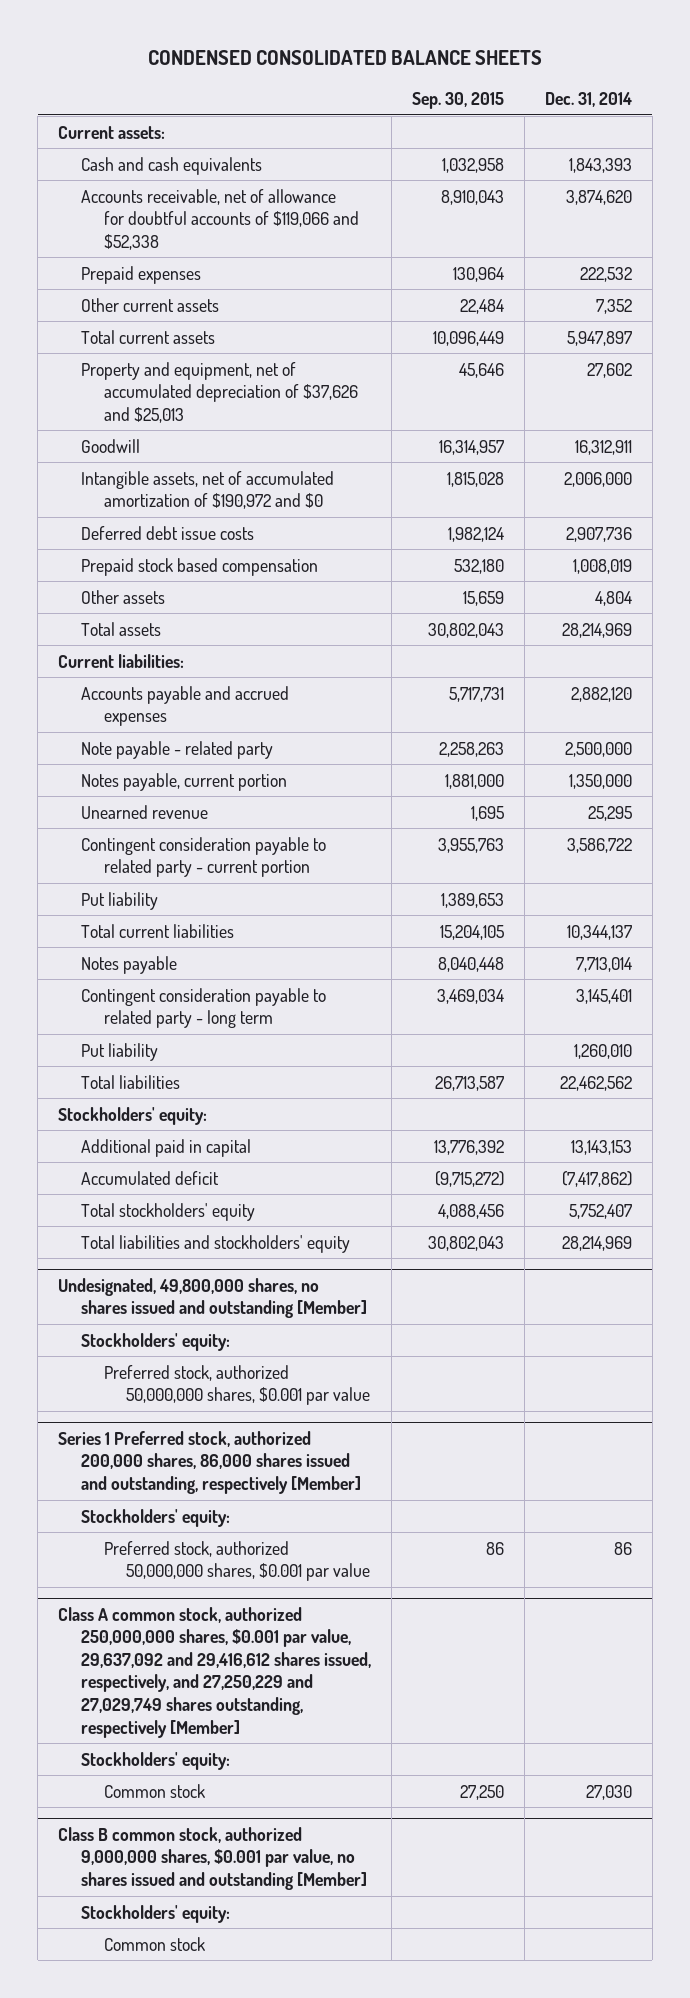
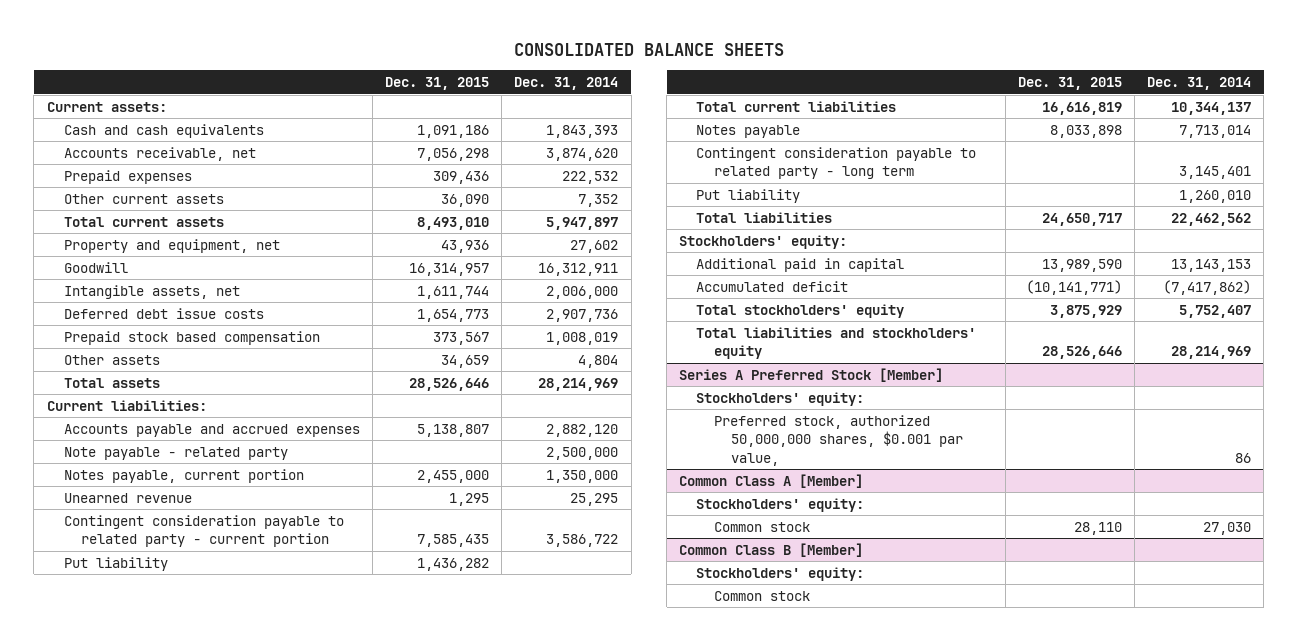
[147,49,542,65] CONDENSED CONSOLIDATED BALANCE SHEETS -> [513,43,784,57] CONSOLIDATED BALANCE SHEETS
[411,92,504,110] Sep. 30, 2015 -> none
none -> [385,77,490,91] Dec. 31, 2015
[80,188,359,250] Accounts receivable, net of allowance for doubtful accounts of $119,066 and $52,338 -> [63,146,256,161] Accounts receivable, net
[80,361,358,423] Property and equipment, net of accumulated depreciation of $37,626 and $25,013 -> [63,238,280,253] Property and equipment, net
[80,470,334,510] Intangible assets, net of accumulated amortization of $190,972 and $0 -> [63,284,240,299] Intangible assets, net
[58,1277,367,1319] Undesignated, 49,800,000 shares, no shares issued and outstanding [Member] -> none
[80,1332,230,1351] Stockholders' equity: -> none
[103,1364,371,1406] Preferred stock, authorized 50,000,000 shares, $0.001 par value -> none
[58,1430,361,1494] Series 1 Preferred stock, authorized 200,000 shares, 86,000 shares issued and outstanding, respectively [Member] -> [679,367,944,382] Series A Preferred Stock [Member]
[103,1540,371,1582] Preferred stock, authorized 50,000,000 shares, $0.001 par value -> [713,414,963,466] Preferred stock, authorized 50,000,000 shares, $0.001 par value,
[58,1606,371,1738] Class A common stock, authorized 250,000,000 shares, $0.001 par value, 29,637,092 and 29,416,612 shares issued, respectively, and 27,250,229 and 27,029,749 shares outstanding, respectively [Member] -> [679,473,864,488] Common Class A [Member]
[58,1826,367,1890] Class B common stock, authorized 9,000,000 shares, $0.001 par value, no shares issued and outstanding [Member] -> [679,542,864,557] Common Class B [Member]

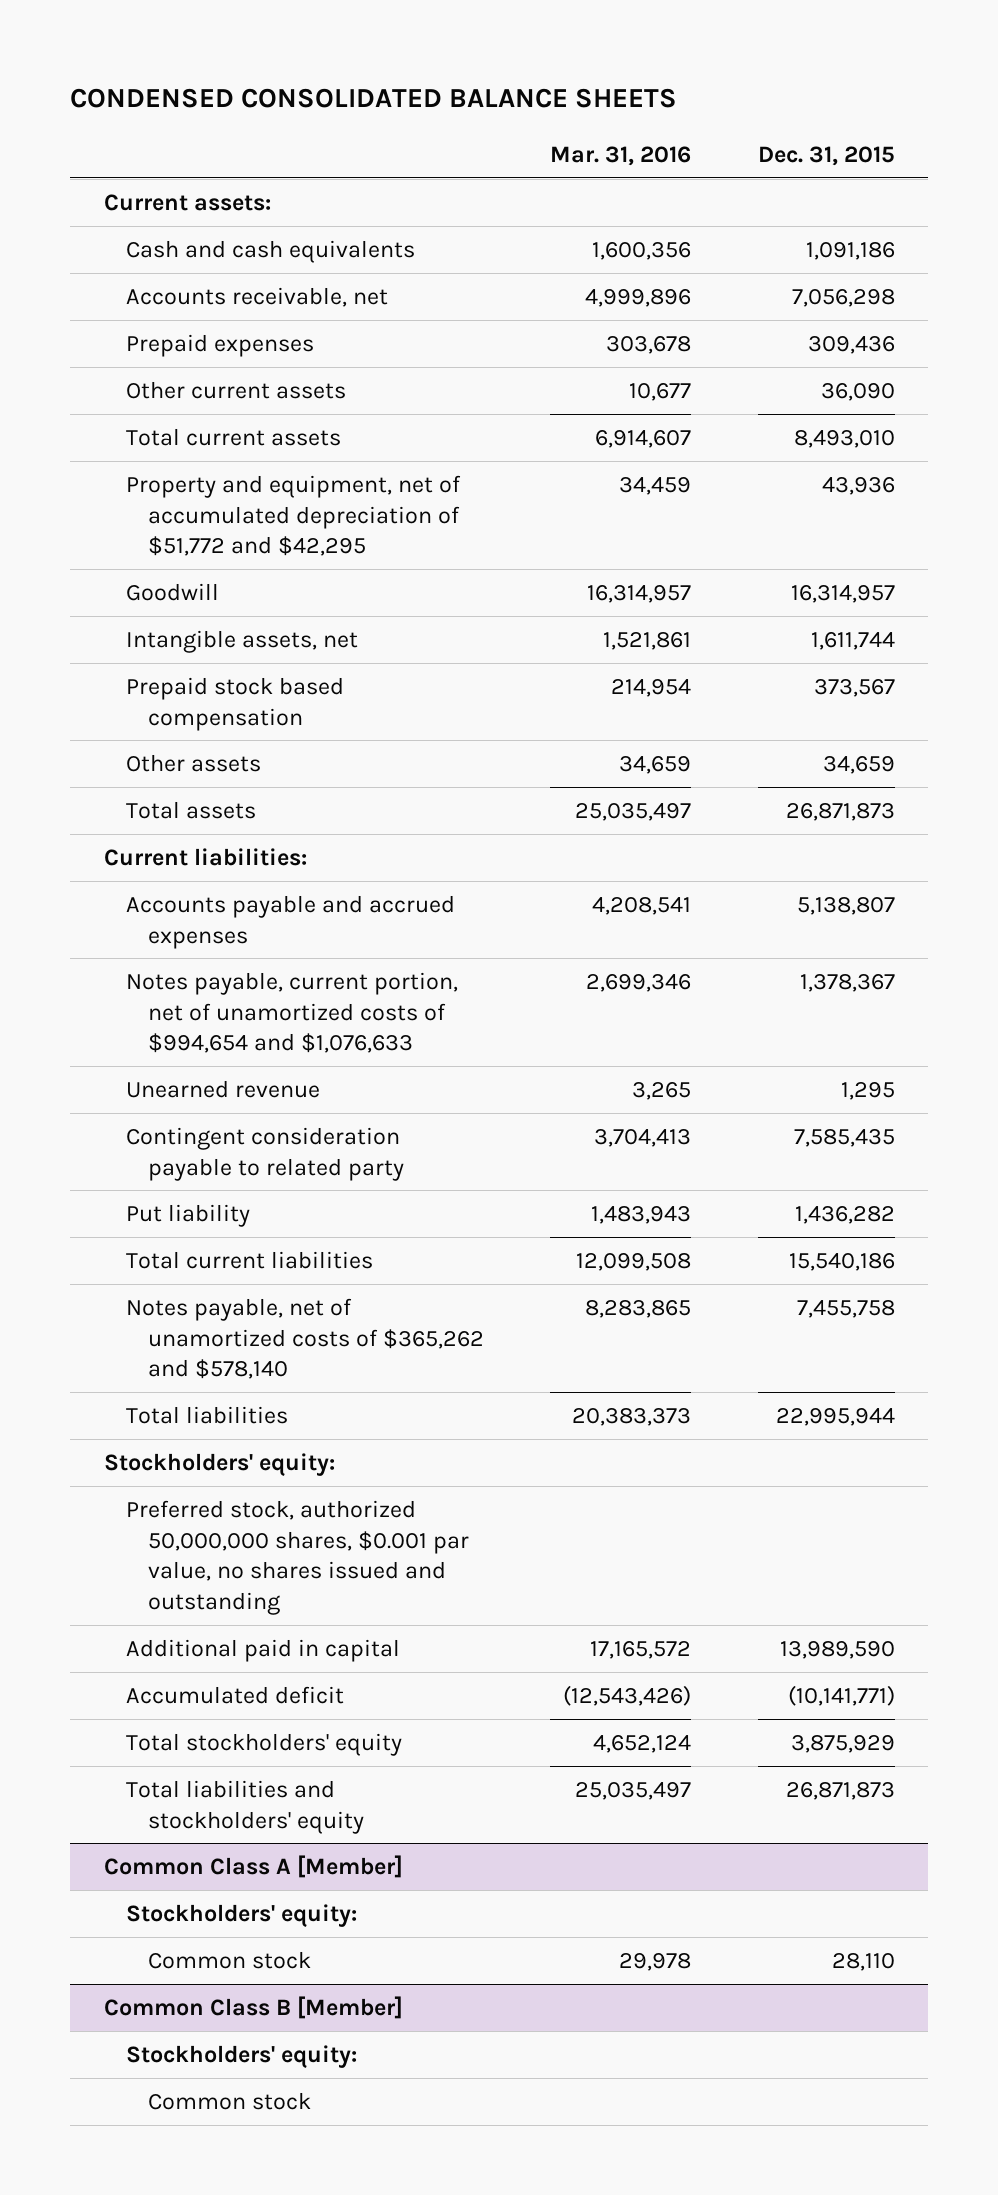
[513,43,784,57] CONSOLIDATED BALANCE SHEETS -> [70,88,678,109] CONDENSED CONSOLIDATED BALANCE SHEETS
[514,77,619,91] Dec. 31, 2014 -> none
none -> [550,145,692,166] Mar. 31, 2016
[63,238,280,253] Property and equipment, net -> [125,474,461,557] Property and equipment, net of accumulated depreciation of $51,772 and $42,295
[63,307,264,319] Deferred debt issue costs -> none
[409,377,490,391] 28,526,646 -> [785,802,895,821] 26,871,873
[63,446,288,460] Note payable - related party -> none
[63,468,304,483] Notes payable, current portion -> none
none -> [125,971,458,1054] Notes payable, current portion, net of unamortized costs of $994,654 and $1,076,633
[63,514,344,548] Contingent consideration payable to related party - current portion -> [125,1126,404,1181] Contingent consideration payable to related party
[696,124,801,138] Notes payable -> none
[696,146,977,180] Contingent consideration payable to related party - long term -> none
[696,188,801,203] Put liability -> none
[1041,101,1122,115] 16,616,819 -> [788,1252,895,1271] 15,540,186
none -> [125,1297,484,1380] Notes payable, net of unamortized costs of $365,262 and $578,140
[1041,212,1122,226] 24,650,717 -> [775,1407,895,1426] 22,995,944
none -> [125,1499,469,1616] Preferred stock, authorized 50,000,000 shares, $0.001 par value, no shares issued and outstanding
[679,367,944,382] Series A Preferred Stock [Member] -> none
[696,391,865,406] Stockholders' equity: -> none
[713,414,963,466] Preferred stock, authorized 50,000,000 shares, $0.001 par value, -> none
[1041,346,1122,360] 28,526,646 -> [785,1781,895,1800] 26,871,873

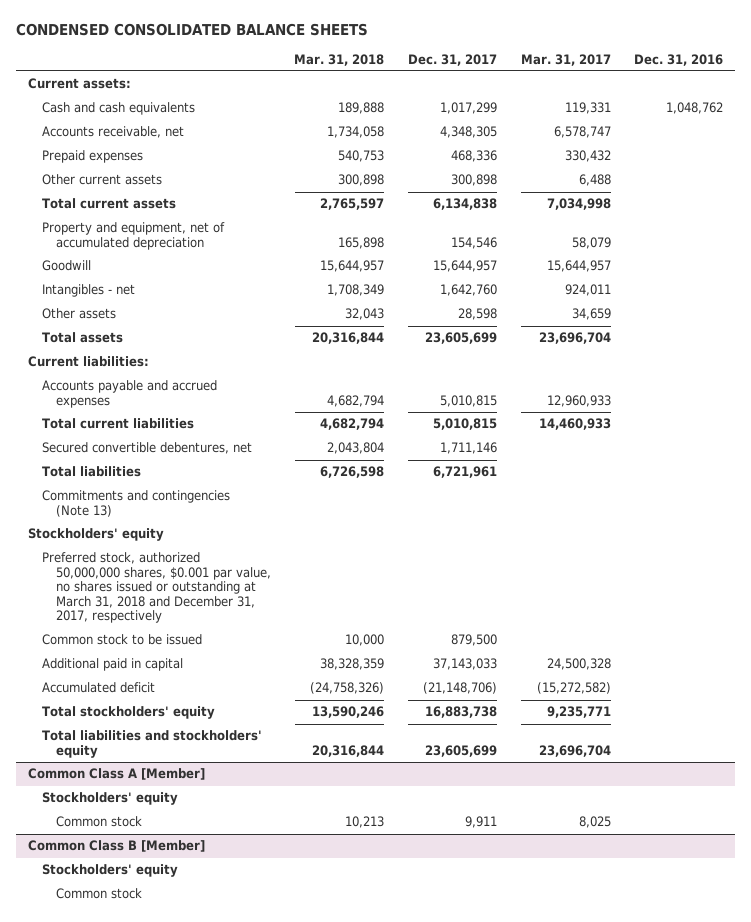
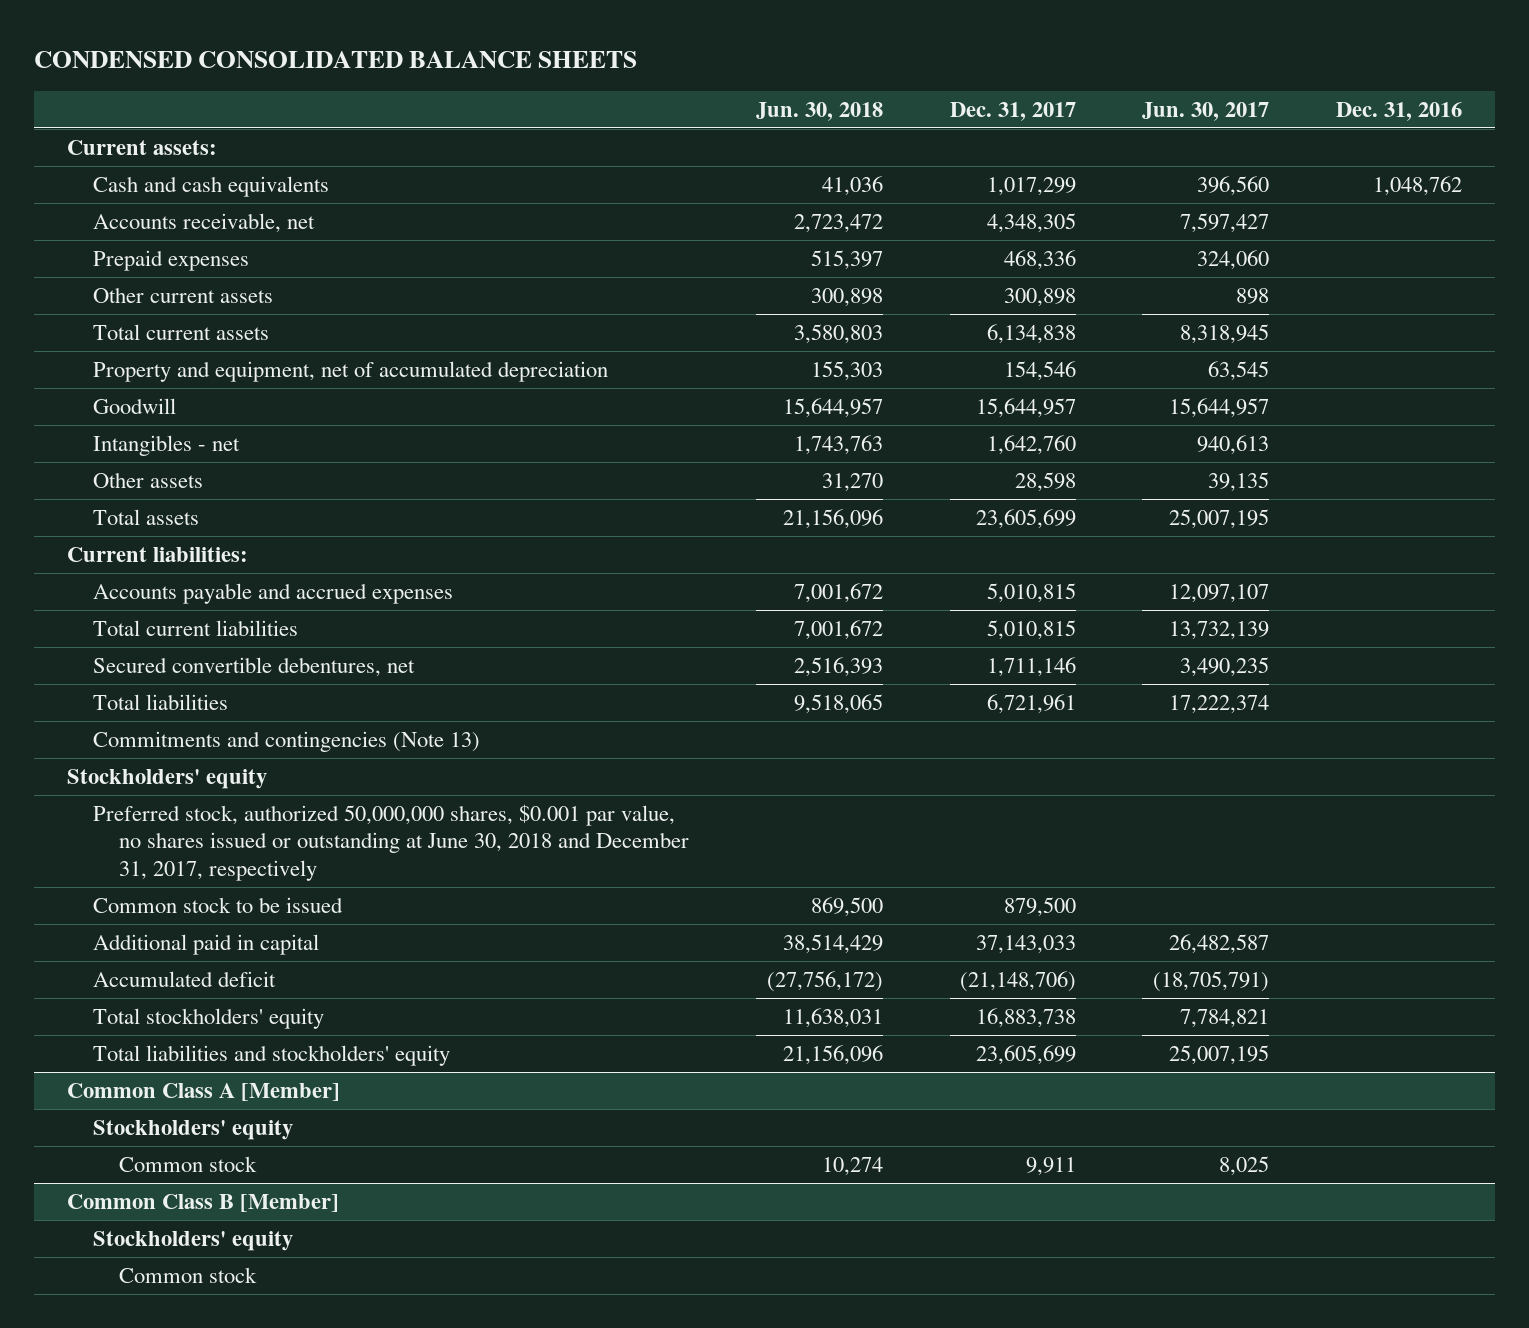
[294,53,385,66] Mar. 31, 2018 -> none
[520,53,611,66] Mar. 31, 2017 -> none
none -> [756,101,884,121] Jun. 30, 2018
none -> [1142,101,1270,121] Jun. 30, 2017
[41,552,271,624] Preferred stock, authorized 50,000,000 shares, $0.001 par value, no shares issued or outstanding at March 31, 2018 and December 31, 2017, respectively -> [93,803,690,881] Preferred stock, authorized 50,000,000 shares, $0.001 par value, no shares issued or outstanding at June 30, 2018 and December 31, 2017, respectively

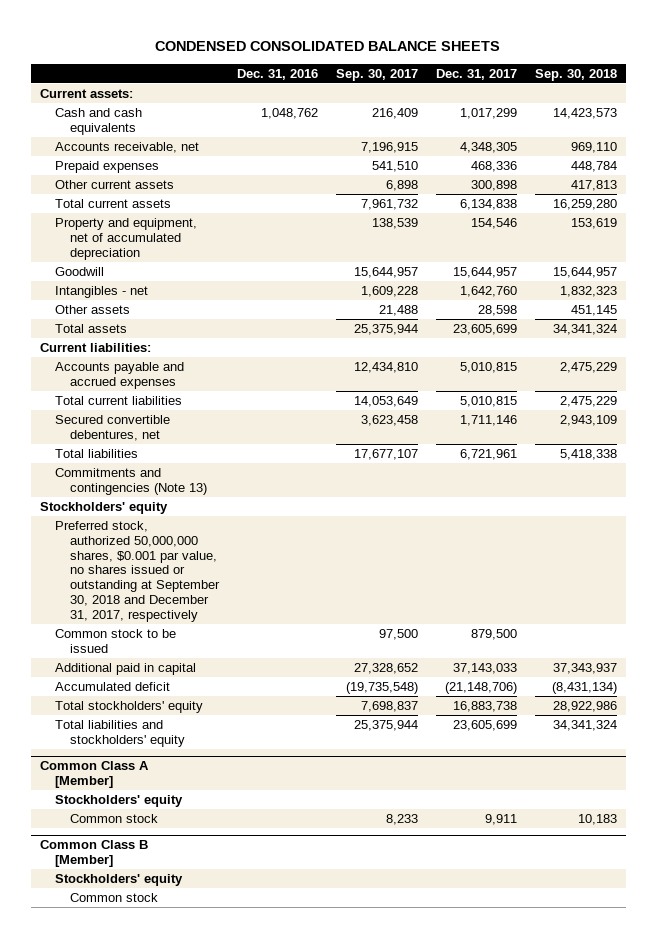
[756,101,884,121] Jun. 30, 2018 -> none
[1142,101,1270,121] Jun. 30, 2017 -> none
none -> [335,68,418,81] Sep. 30, 2017
none -> [534,68,617,81] Sep. 30, 2018
[93,803,690,881] Preferred stock, authorized 50,000,000 shares, $0.001 par value, no shares issued or outstanding at June 30, 2018 and December 31, 2017, respectively -> [54,521,220,622] Preferred stock, authorized 50,000,000 shares, $0.001 par value, no shares issued or outstanding at September 30, 2018 and December 31, 2017, respectively

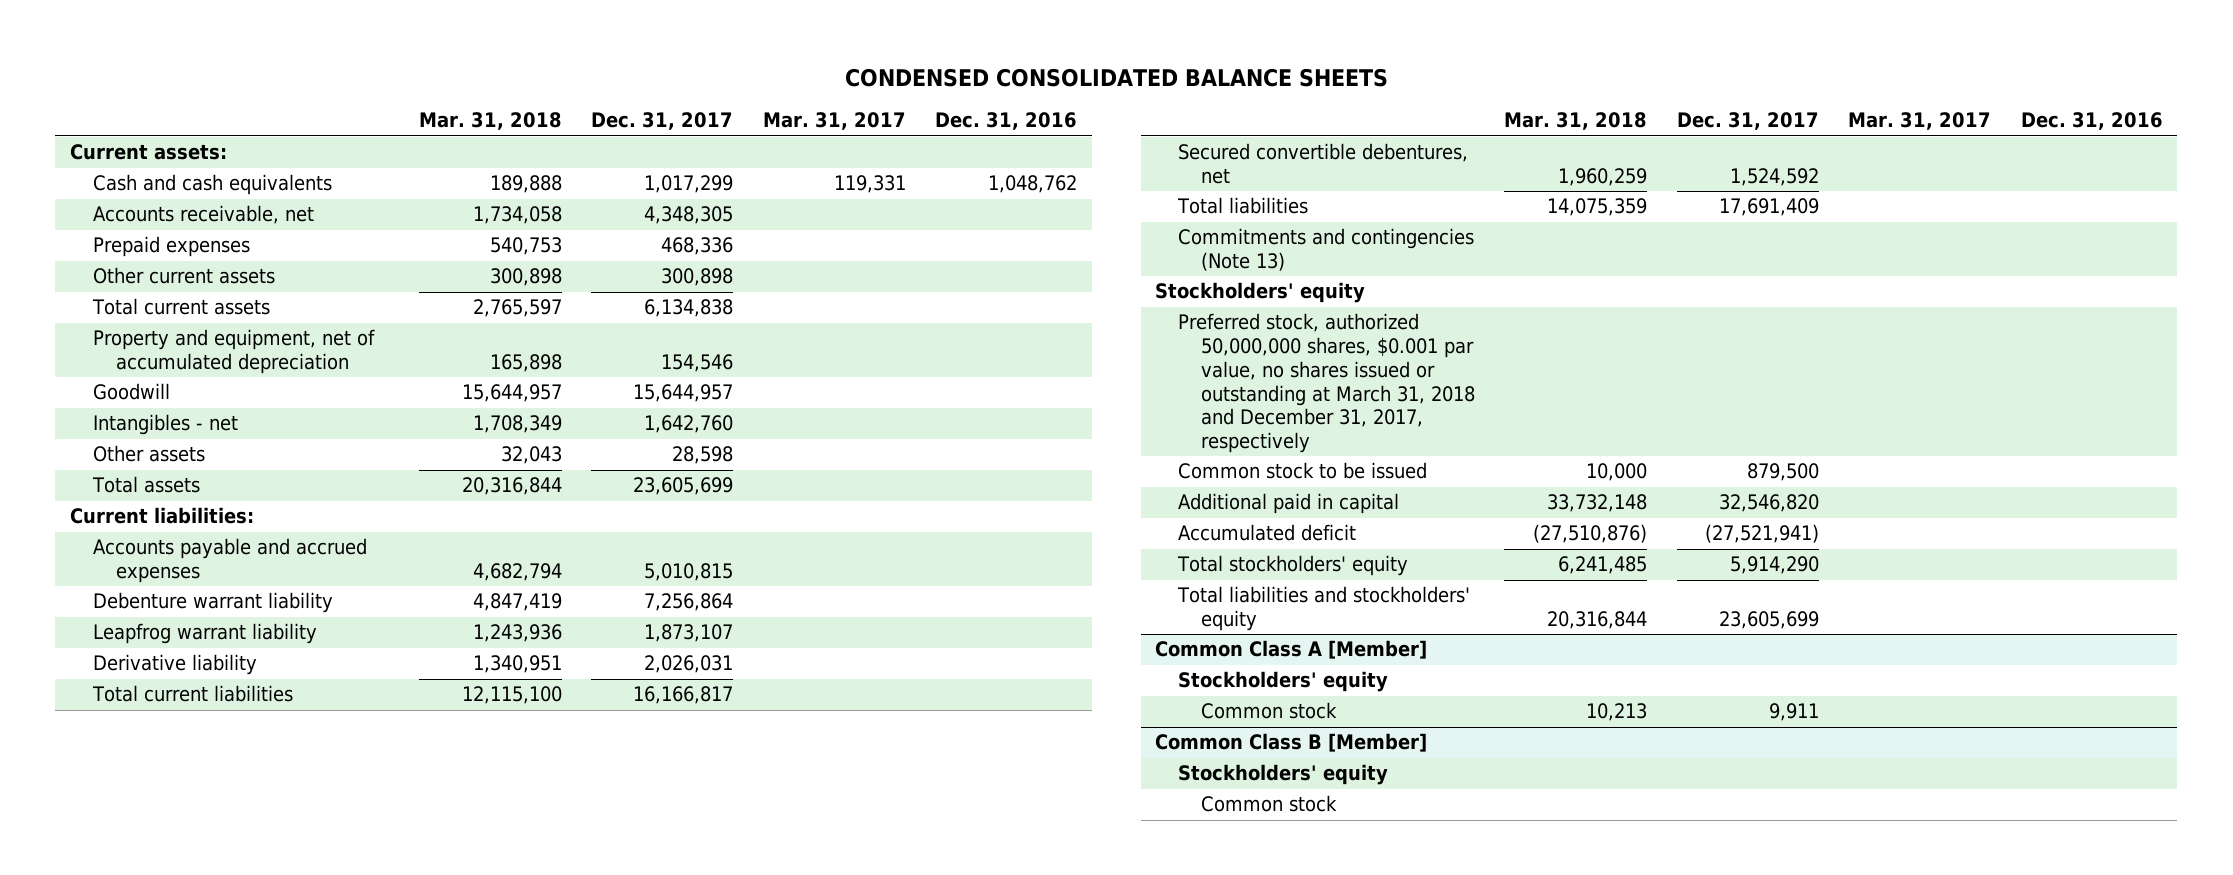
[335,68,418,81] Sep. 30, 2017 -> none
[534,68,617,81] Sep. 30, 2018 -> none
none -> [418,112,562,131] Mar. 31, 2018
none -> [762,112,906,131] Mar. 31, 2017
none -> [92,592,333,614] Debenture warrant liability
none -> [92,623,317,645] Leapfrog warrant liability
none -> [92,654,257,676] Derivative liability
[459,396,517,408] 5,010,815 -> [633,686,734,705] 16,166,817
[459,415,517,427] 1,711,146 -> [1729,168,1819,187] 1,524,592
[459,449,517,461] 6,721,961 -> [1718,198,1819,217] 17,691,409
[54,521,220,622] Preferred stock, authorized 50,000,000 shares, $0.001 par value, no shares issued or outstanding at September 30, 2018 and December 31, 2017, respectively -> [1178,313,1475,454] Preferred stock, authorized 50,000,000 shares, $0.001 par value, no shares issued or outstanding at March 31, 2018 and December 31, 2017, respectively
[452,663,517,675] 37,143,033 -> [1718,494,1819,513] 32,546,820
[444,682,517,695] (21,148,706) -> [1704,524,1819,544] (27,521,941)
[452,701,517,713] 16,883,738 -> [1729,556,1819,575] 5,914,290

